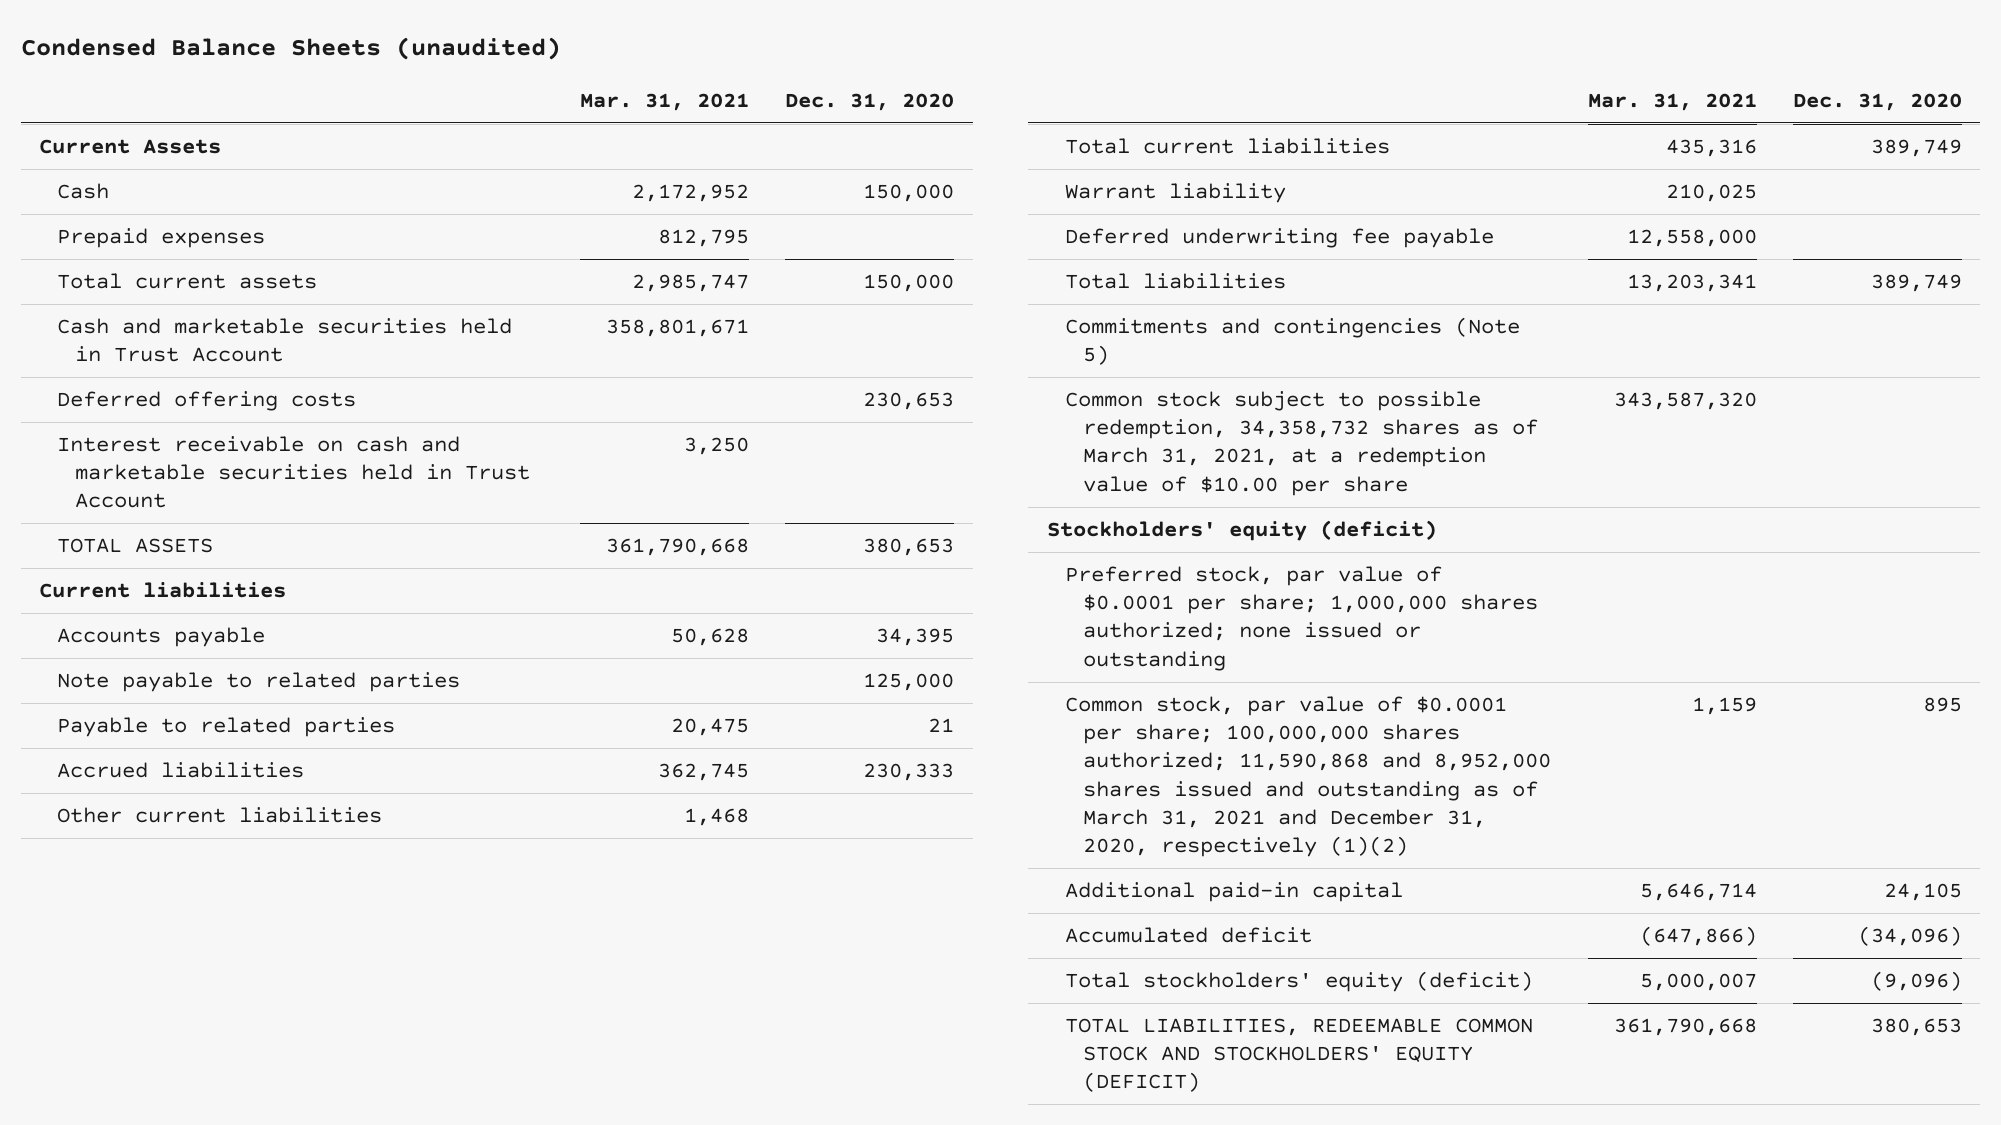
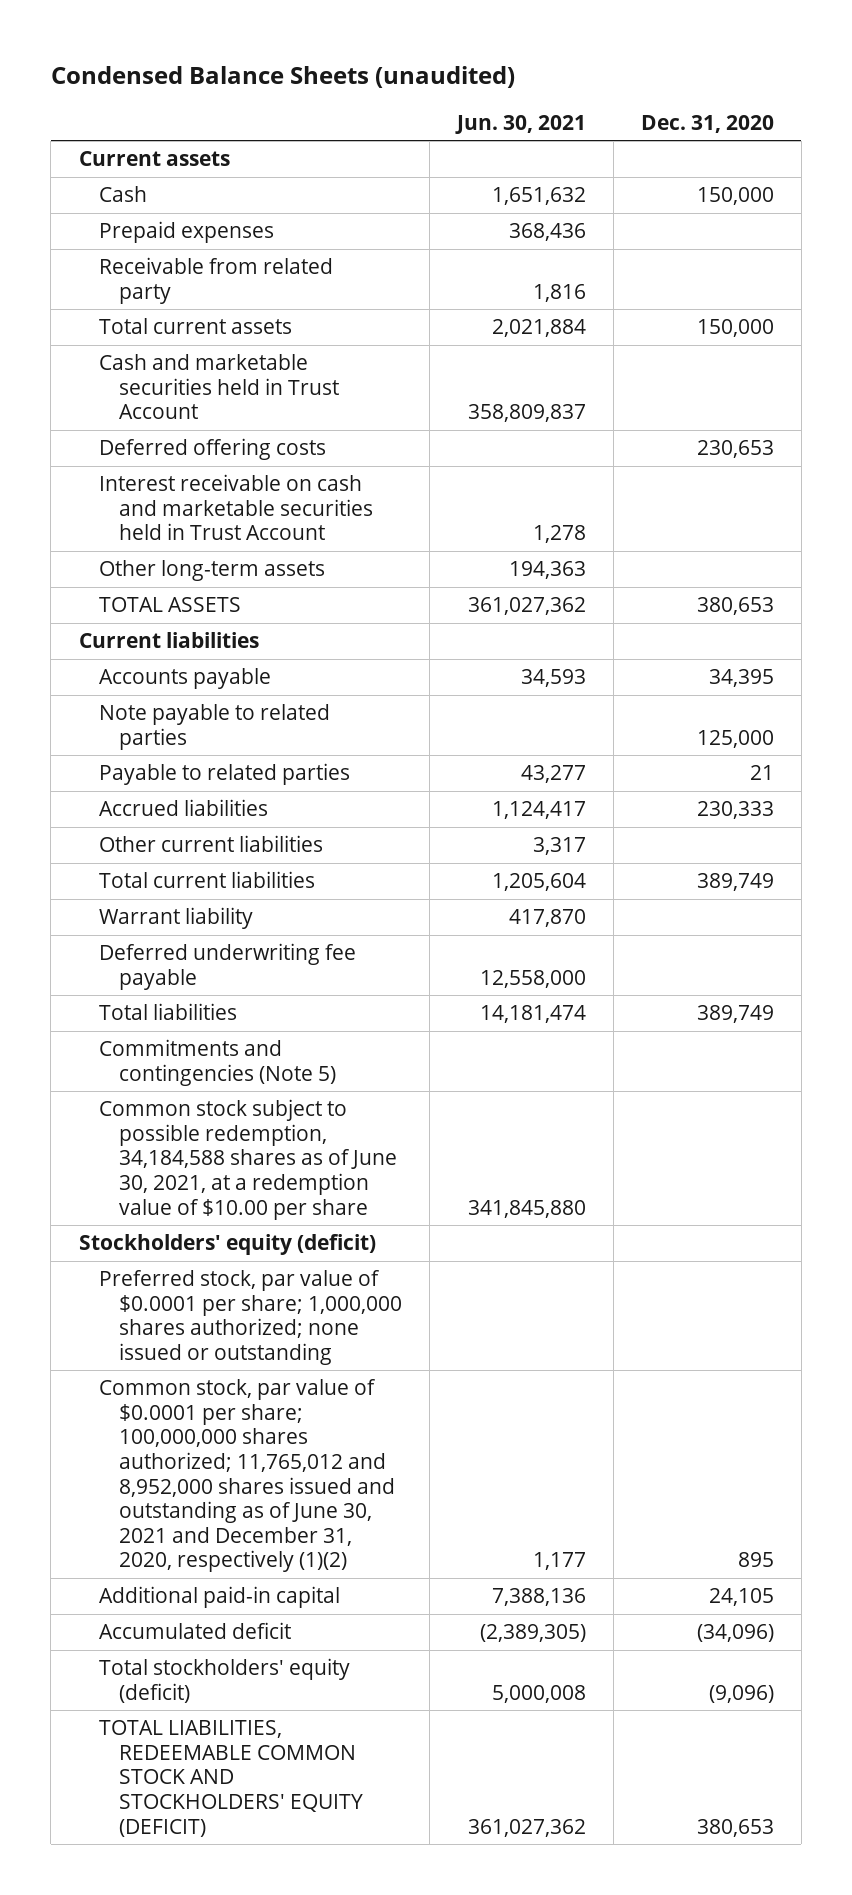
[579,92,749,111] Mar. 31, 2021 -> none
none -> [454,114,586,134] Jun. 30, 2021
[38,139,221,155] Current Assets -> [78,151,230,167] Current assets
none -> [98,257,333,304] Receivable from related party
none -> [98,560,325,582] Other long-term assets
[1064,391,1538,496] Common stock subject to possible redemption, 34,358,732 shares as of March 31, 2021, at a redemption value of $10.00 per share -> [98,1099,397,1220] Common stock subject to possible redemption, 34,184,588 shares as of June 30, 2021, at a redemption value of $10.00 per share
[1064,696,1551,857] Common stock, par value of $0.0001 per share; 100,000,000 shares authorized; 11,590,868 and 8,952,000 shares issued and outstanding as of March 31, 2021 and December 31, 2020, respectively (1)(2) -> [98,1379,395,1573] Common stock, par value of $0.0001 per share; 100,000,000 shares authorized; 11,765,012 and 8,952,000 shares issued and outstanding as of June 30, 2021 and December 31, 2020, respectively (1)(2)

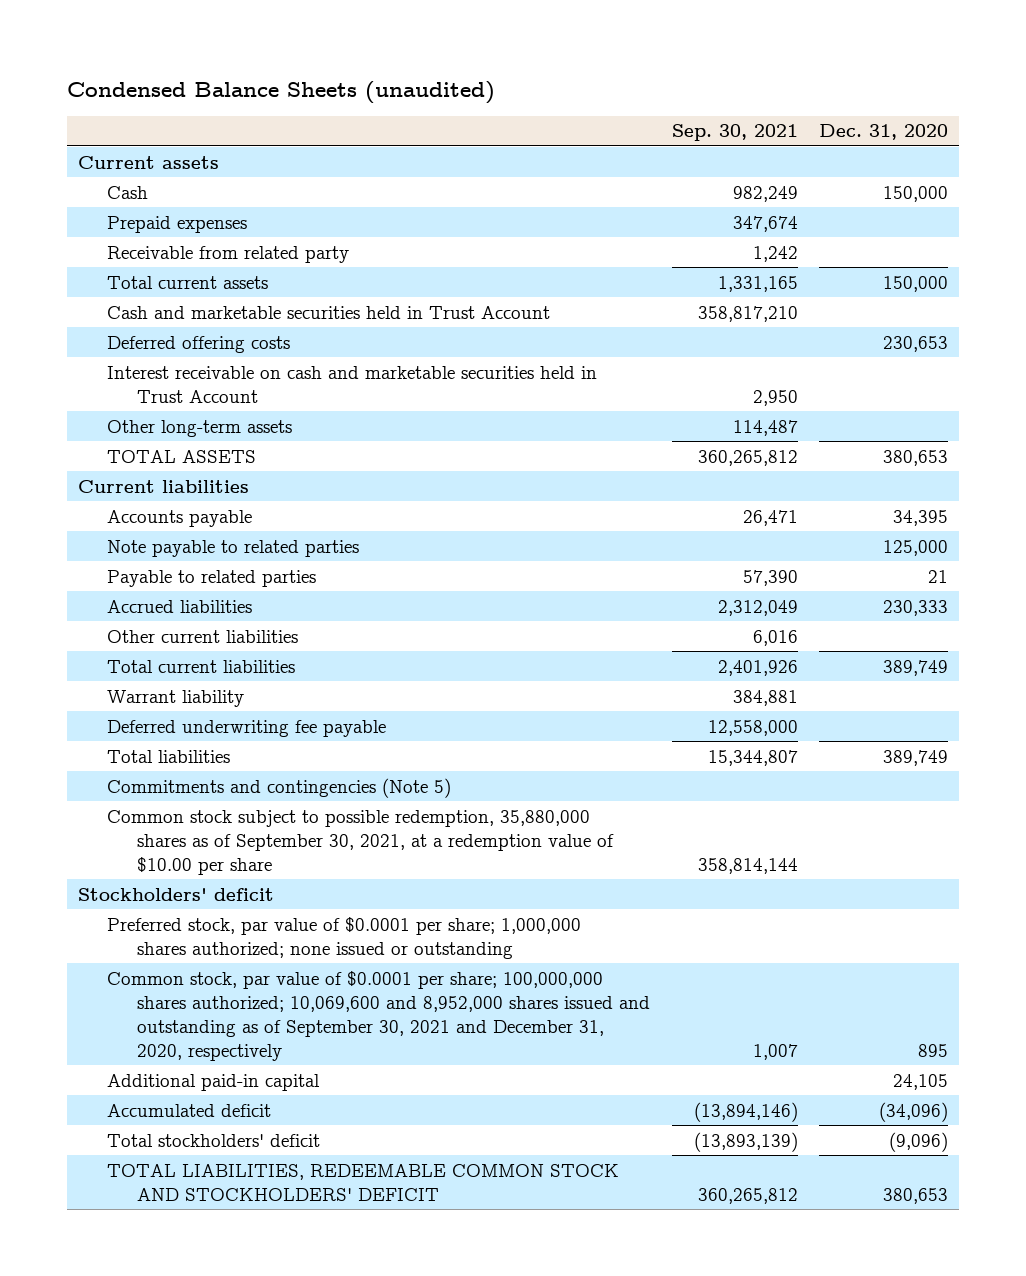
[454,114,586,134] Jun. 30, 2021 -> none
none -> [671,124,798,142] Sep. 30, 2021
[98,1099,397,1220] Common stock subject to possible redemption, 34,184,588 shares as of June 30, 2021, at a redemption value of $10.00 per share -> [107,809,615,875] Common stock subject to possible redemption, 35,880,000 shares as of September 30, 2021, at a redemption value of $10.00 per share
[78,1234,376,1256] Stockholders' equity (deficit) -> [77,887,274,901] Stockholders' deficit
[98,1379,395,1573] Common stock, par value of $0.0001 per share; 100,000,000 shares authorized; 11,765,012 and 8,952,000 shares issued and outstanding as of June 30, 2021 and December 31, 2020, respectively (1)(2) -> [107,970,651,1061] Common stock, par value of $0.0001 per share; 100,000,000 shares authorized; 10,069,600 and 8,952,000 shares issued and outstanding as of September 30, 2021 and December 31, 2020, respectively
[98,1658,350,1703] Total stockholders' equity (deficit) -> [107,1133,321,1147] Total stockholders' deficit
[98,1720,363,1837] TOTAL LIABILITIES, REDEEMABLE COMMON STOCK AND STOCKHOLDERS' EQUITY (DEFICIT) -> [107,1163,620,1201] TOTAL LIABILITIES, REDEEMABLE COMMON STOCK AND STOCKHOLDERS' DEFICIT

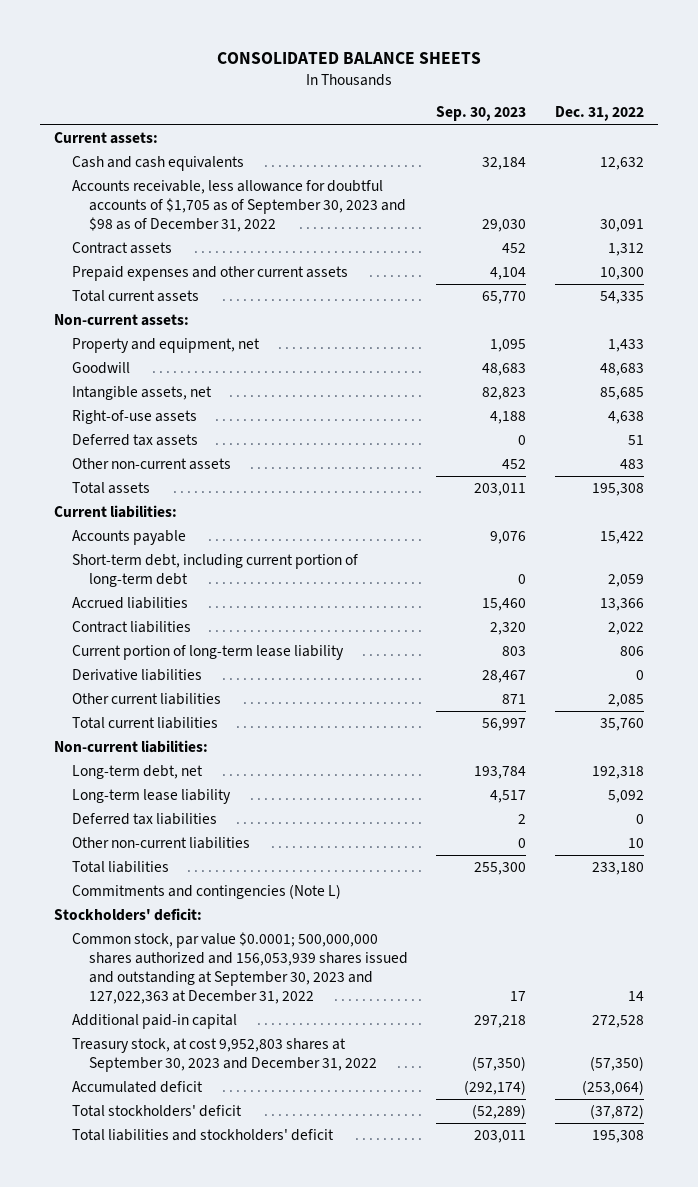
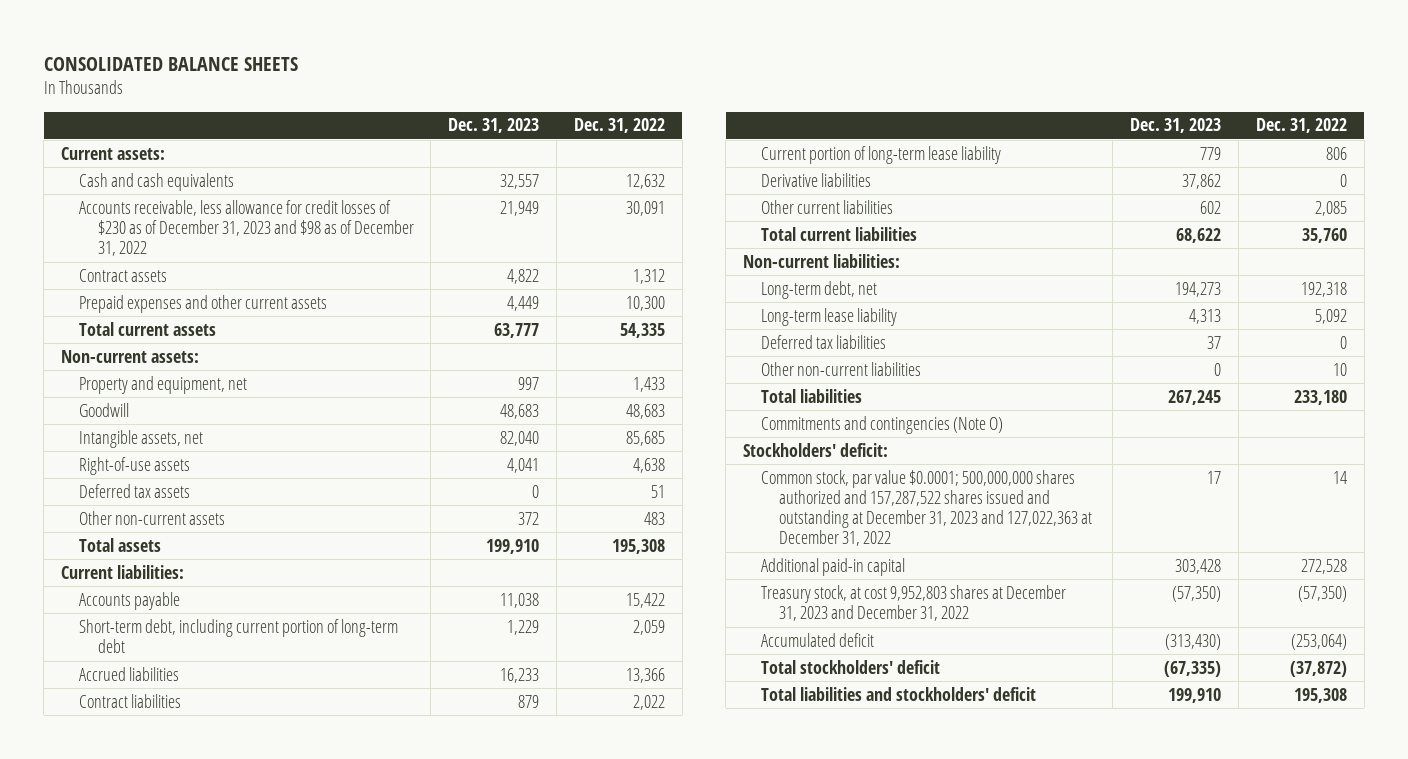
[436,106,527,122] Sep. 30, 2023 -> none
none -> [448,118,540,134] Dec. 31, 2023
[71,180,407,232] Accounts receivable, less allowance for doubtful accounts of $1,705 as of September 30, 2023 and $98 as of December 31, 2022 -> [79,199,414,257] Accounts receivable, less allowance for credit losses of $230 as of December 31, 2023 and $98 as of December 31, 2022
[71,884,341,900] Commitments and contingencies (Note L) -> [761,415,1004,434] Commitments and contingencies (Note O)
[71,932,409,1004] Common stock, par value $0.0001; 500,000,000 shares authorized and 156,053,939 shares issued and outstanding at September 30, 2023 and 127,022,363 at December 31, 2022 -> [761,469,1093,547] Common stock, par value $0.0001; 500,000,000 shares authorized and 157,287,522 shares issued and outstanding at December 31, 2023 and 127,022,363 at December 31, 2022
[71,1038,378,1073] Treasury stock, at cost 9,952,803 shares at September 30, 2023 and December 31, 2022 -> [761,584,1067,622] Treasury stock, at cost 9,952,803 shares at December 31, 2023 and December 31, 2022

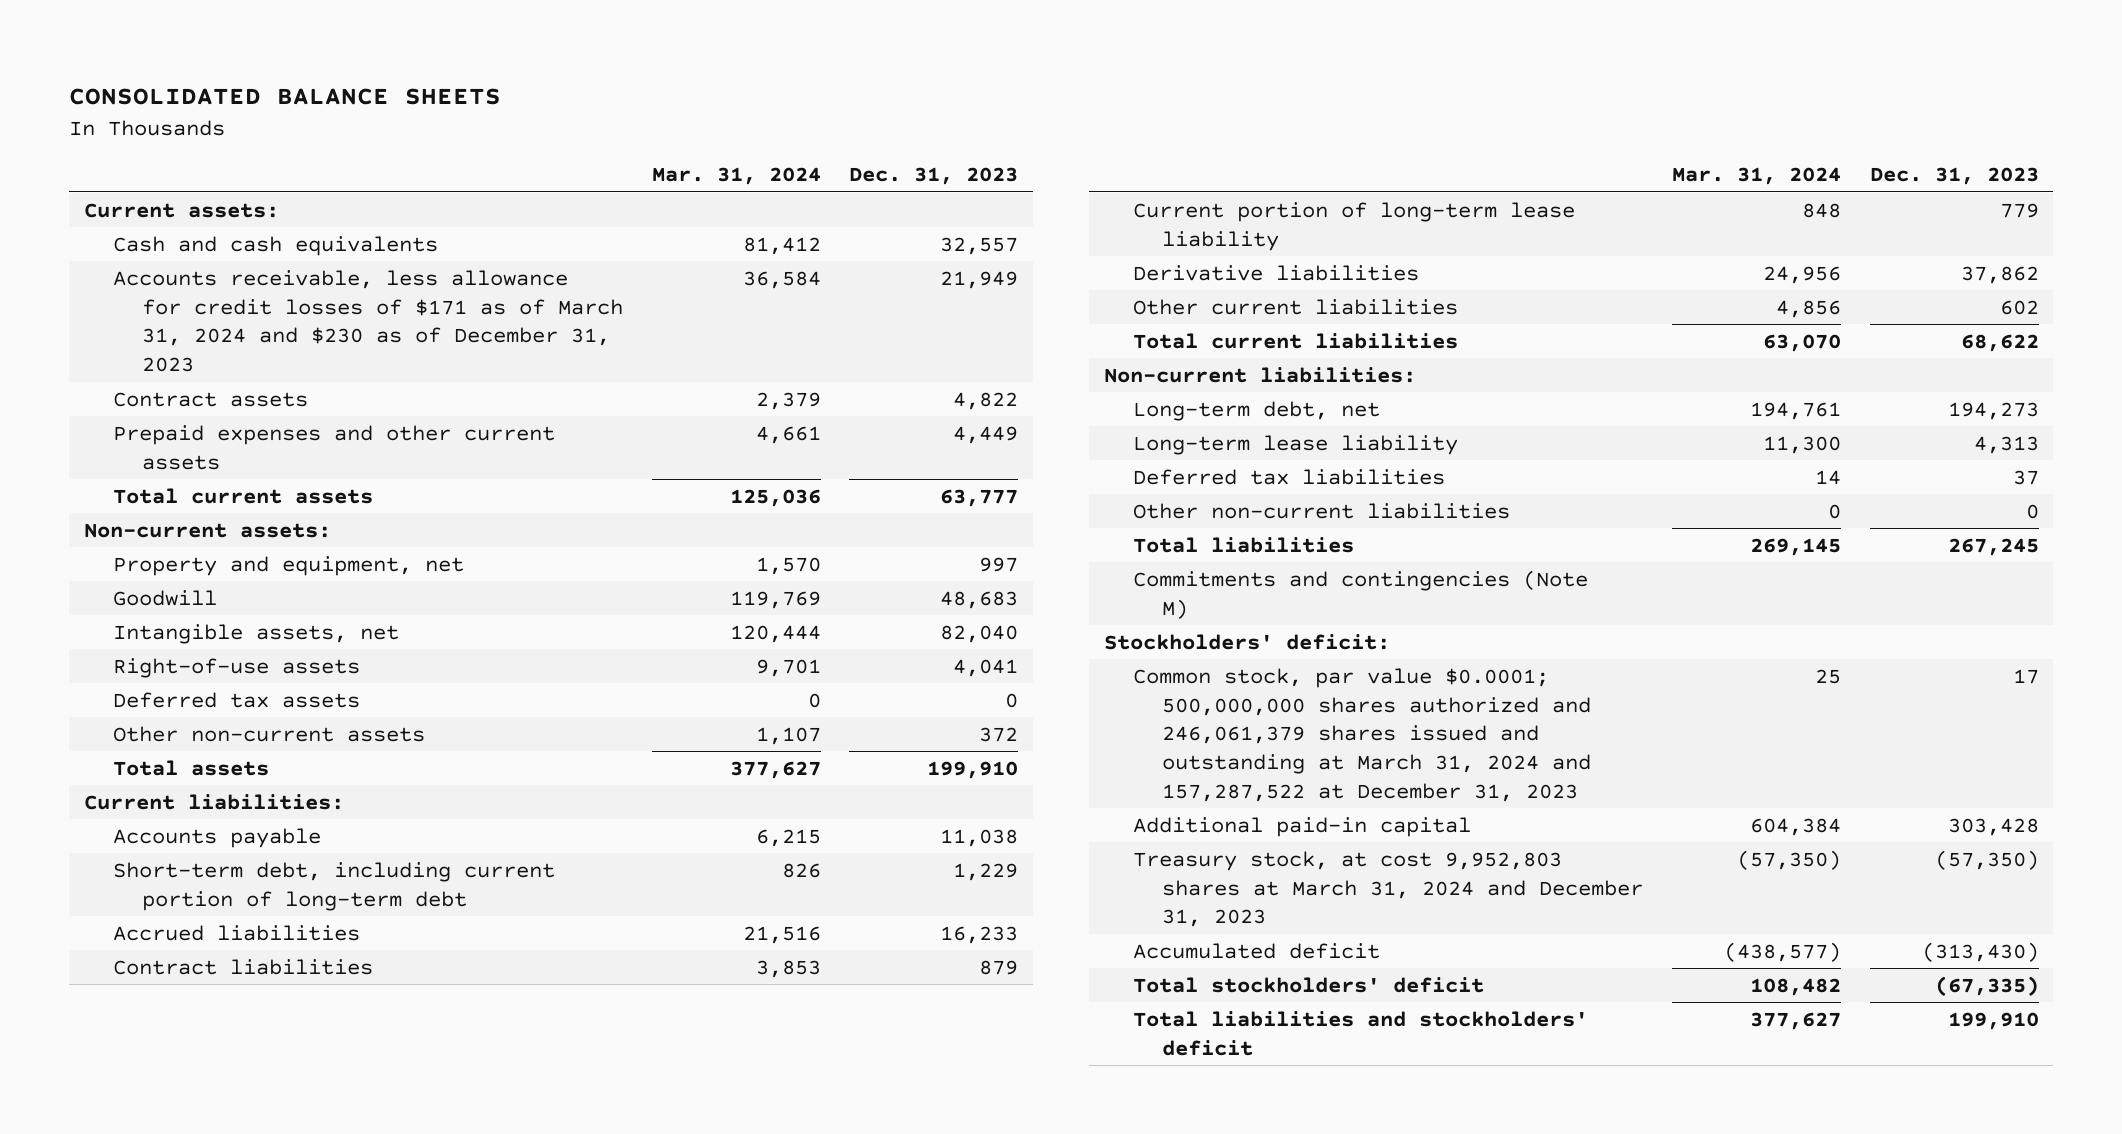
[574,118,666,134] Dec. 31, 2022 -> none
none -> [651,167,821,186] Mar. 31, 2024
[79,199,414,257] Accounts receivable, less allowance for credit losses of $230 as of December 31, 2023 and $98 as of December 31, 2022 -> [112,269,623,373] Accounts receivable, less allowance for credit losses of $171 as of March 31, 2024 and $230 as of December 31, 2023
[761,415,1004,434] Commitments and contingencies (Note O) -> [1132,569,1588,619] Commitments and contingencies (Note M)
[761,469,1093,547] Common stock, par value $0.0001; 500,000,000 shares authorized and 157,287,522 shares issued and outstanding at December 31, 2023 and 127,022,363 at December 31, 2022 -> [1132,667,1592,802] Common stock, par value $0.0001; 500,000,000 shares authorized and 246,061,379 shares issued and outstanding at March 31, 2024 and 157,287,522 at December 31, 2023
[761,584,1067,622] Treasury stock, at cost 9,952,803 shares at December 31, 2023 and December 31, 2022 -> [1132,850,1644,928] Treasury stock, at cost 9,952,803 shares at March 31, 2024 and December 31, 2023

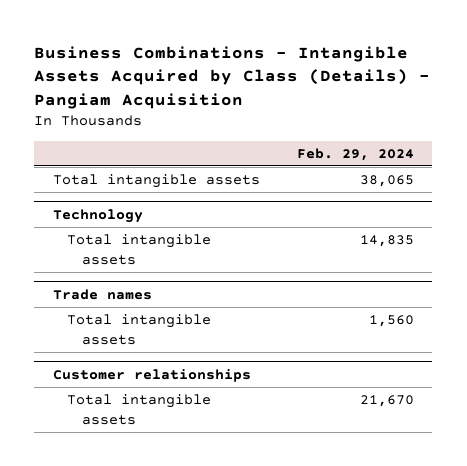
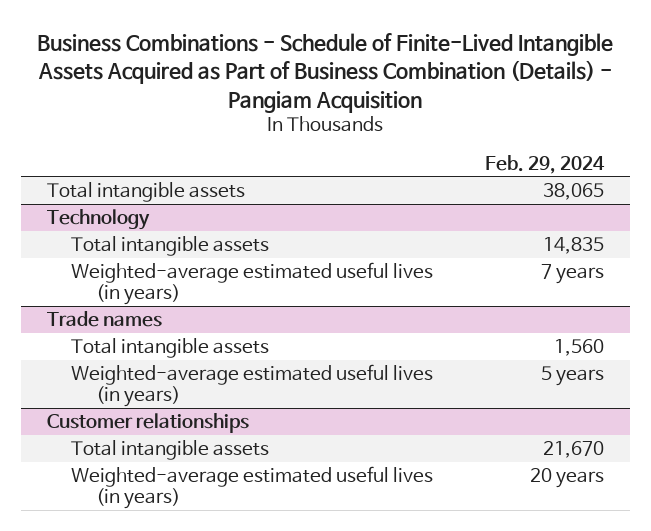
[34,45,431,109] Business Combinations - Intangible Assets Acquired by Class (Details) - Pangiam Acquisition -> [37,32,614,113] Business Combinations - Schedule of Finite-Lived Intangible Assets Acquired as Part of Business Combination (Details) - Pangiam Acquisition
none -> [71,261,434,306] Weighted-average estimated useful lives (in years)
none -> [71,363,434,408] Weighted-average estimated useful lives (in years)
none -> [71,465,434,510] Weighted-average estimated useful lives (in years)

